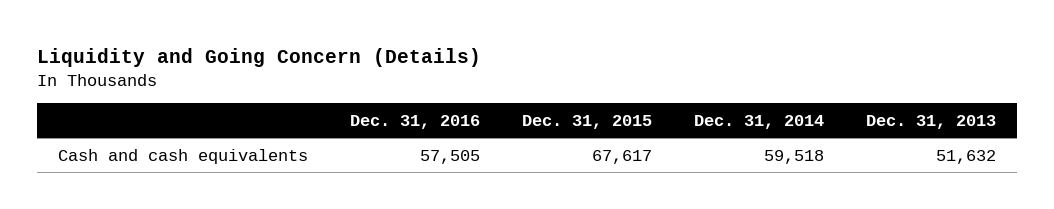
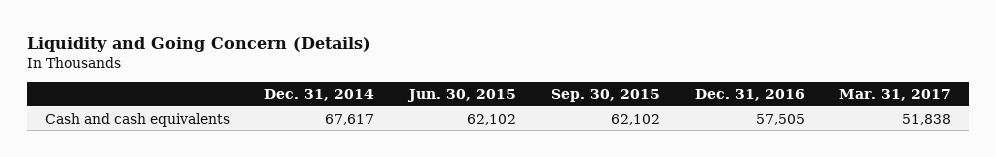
[521,114,652,129] Dec. 31, 2015 -> none
[865,114,996,129] Dec. 31, 2013 -> none
none -> [407,89,517,103] Jun. 30, 2015
none -> [550,89,660,103] Sep. 30, 2015
none -> [839,89,952,102] Mar. 31, 2017
[763,149,824,164] 59,518 -> [325,113,375,125] 67,617

